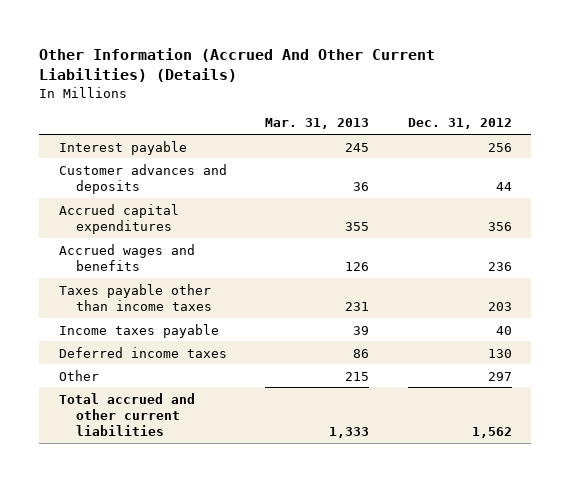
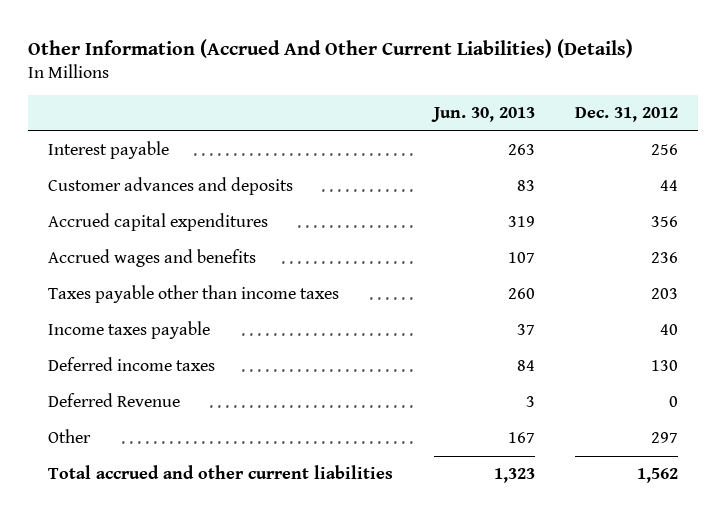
[265,118,370,130] Mar. 31, 2013 -> none
none -> [430,107,535,123] Jun. 30, 2013
none -> [48,393,181,408] Deferred Revenue

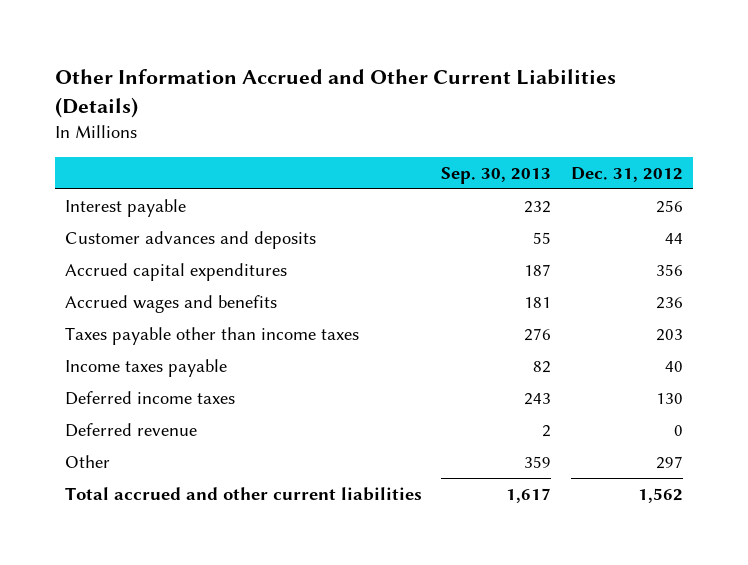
[27,38,633,58] Other Information (Accrued And Other Current Liabilities) (Details) -> [54,68,616,118] Other Information Accrued and Other Current Liabilities (Details)
[430,107,535,123] Jun. 30, 2013 -> none
none -> [441,166,552,184] Sep. 30, 2013
[48,393,181,408] Deferred Revenue -> [64,423,197,438] Deferred revenue

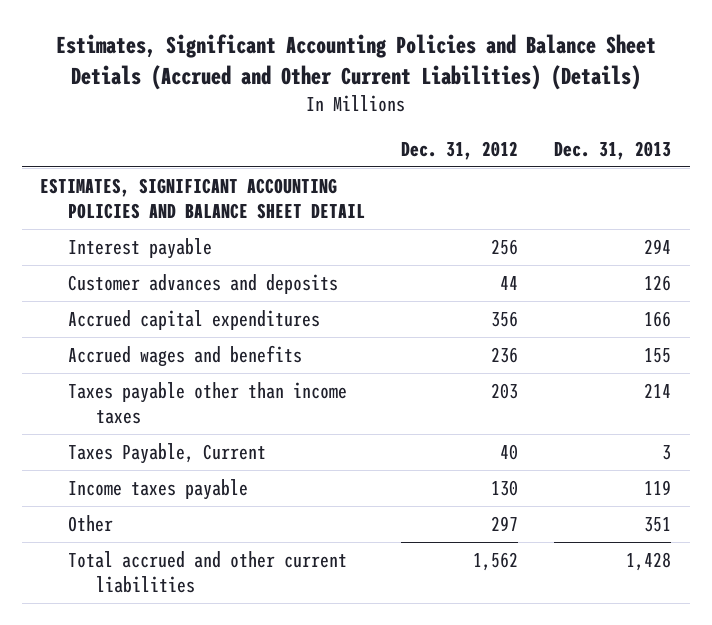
[54,68,616,118] Other Information Accrued and Other Current Liabilities (Details) -> [55,34,656,91] Estimates, Significant Accounting Policies and Balance Sheet Detials (Accrued and Other Current Liabilities) (Details)
[441,166,552,184] Sep. 30, 2013 -> none
none -> [554,140,672,160] Dec. 31, 2013
none -> [40,177,366,219] ESTIMATES, SIGNIFICANT ACCOUNTING POLICIES AND BALANCE SHEET DETAIL
[64,391,235,406] Deferred income taxes -> none
[64,423,197,438] Deferred revenue -> none
none -> [68,442,267,464] Taxes Payable, Current
[665,361,684,373] 40 -> [491,479,519,496] 130

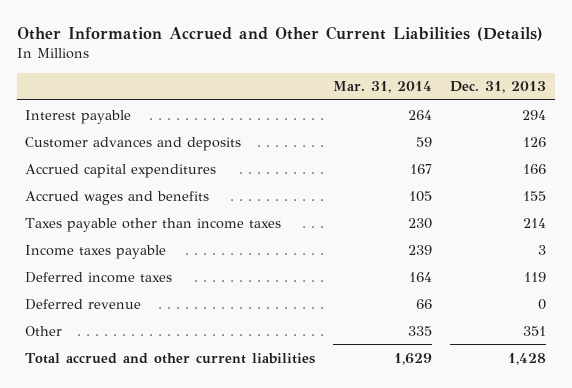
[55,34,656,91] Estimates, Significant Accounting Policies and Balance Sheet Detials (Accrued and Other Current Liabilities) (Details) -> [16,26,543,42] Other Information Accrued and Other Current Liabilities (Details)
[401,140,519,160] Dec. 31, 2012 -> none
none -> [333,81,433,94] Mar. 31, 2014
[40,177,366,219] ESTIMATES, SIGNIFICANT ACCOUNTING POLICIES AND BALANCE SHEET DETAIL -> none
[68,442,267,464] Taxes Payable, Current -> [25,244,167,259] Income taxes payable
[68,478,249,500] Income taxes payable -> [25,271,173,283] Deferred income taxes
none -> [25,298,142,310] Deferred revenue

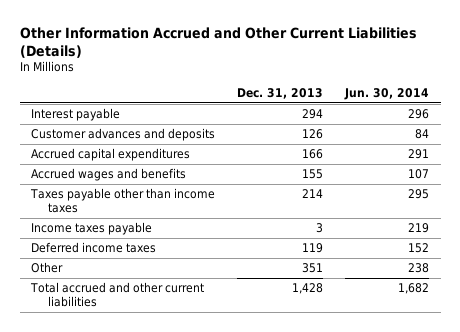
[333,81,433,94] Mar. 31, 2014 -> none
none -> [344,88,430,101] Jun. 30, 2014
[25,298,142,310] Deferred revenue -> none

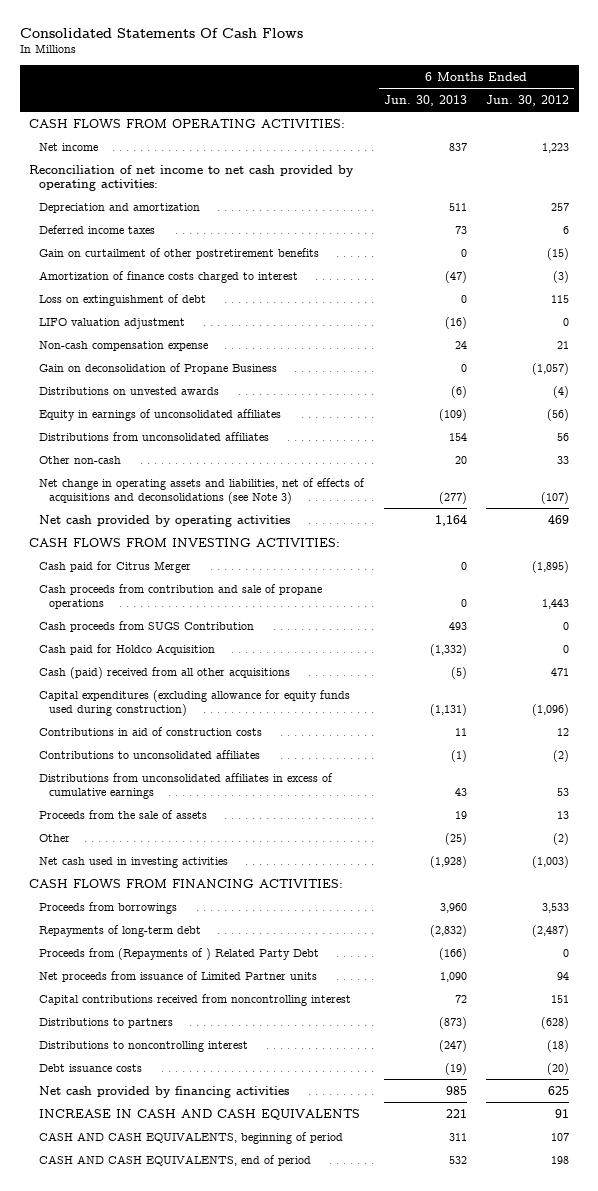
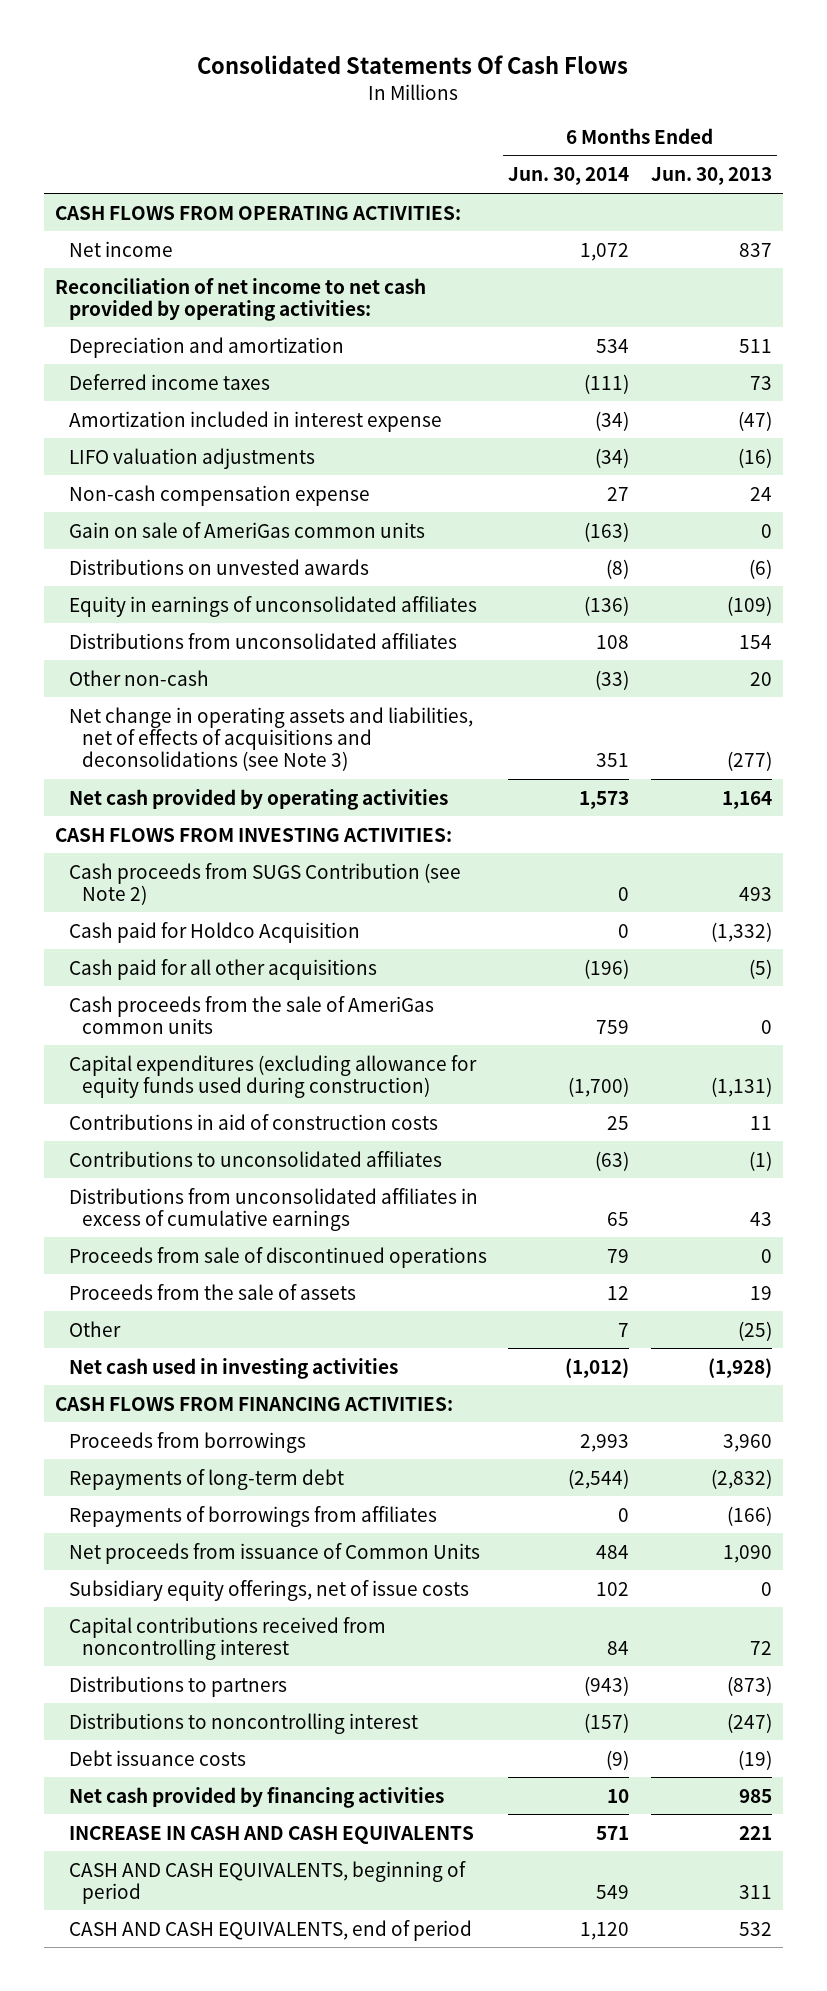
[485,94,569,106] Jun. 30, 2012 -> none
none -> [508,167,630,186] Jun. 30, 2014
[39,247,320,259] Gain on curtailment of other postretirement benefits -> none
[39,293,207,306] Loss on extinguishment of debt -> none
[39,270,299,283] Amortization of finance costs charged to interest -> [68,410,442,432] Amortization included in interest expense
[39,317,186,329] LIFO valuation adjustment -> [68,447,315,469] LIFO valuation adjustments
[39,362,278,374] Gain on deconsolidation of Propane Business -> none
none -> [68,521,425,538] Gain on sale of AmeriGas common units
[39,560,192,573] Cash paid for Citrus Merger -> none
[39,583,323,609] Cash proceeds from contribution and sale of propane operations -> none
[39,620,255,632] Cash proceeds from SUGS Contribution -> [68,862,461,905] Cash proceeds from SUGS Contribution (see Note 2)
[39,666,291,679] Cash (paid) received from all other acquisitions -> [68,958,377,980] Cash paid for all other acquisitions
none -> [68,995,434,1034] Cash proceeds from the sale of AmeriGas common units
none -> [68,1246,487,1268] Proceeds from sale of discontinued operations
[39,947,320,960] Proceeds from (Repayments of ) Related Party Debt -> [68,1505,437,1527] Repayments of borrowings from affiliates
[39,970,318,982] Net proceeds from issuance of Limited Partner units -> [68,1542,480,1564] Net proceeds from issuance of Common Units
none -> [68,1579,469,1601] Subsidiary equity offerings, net of issue costs

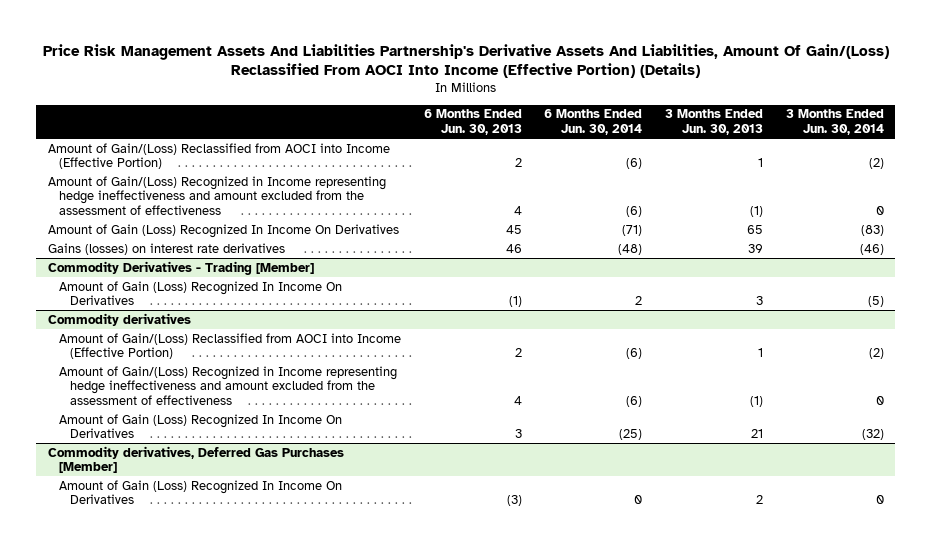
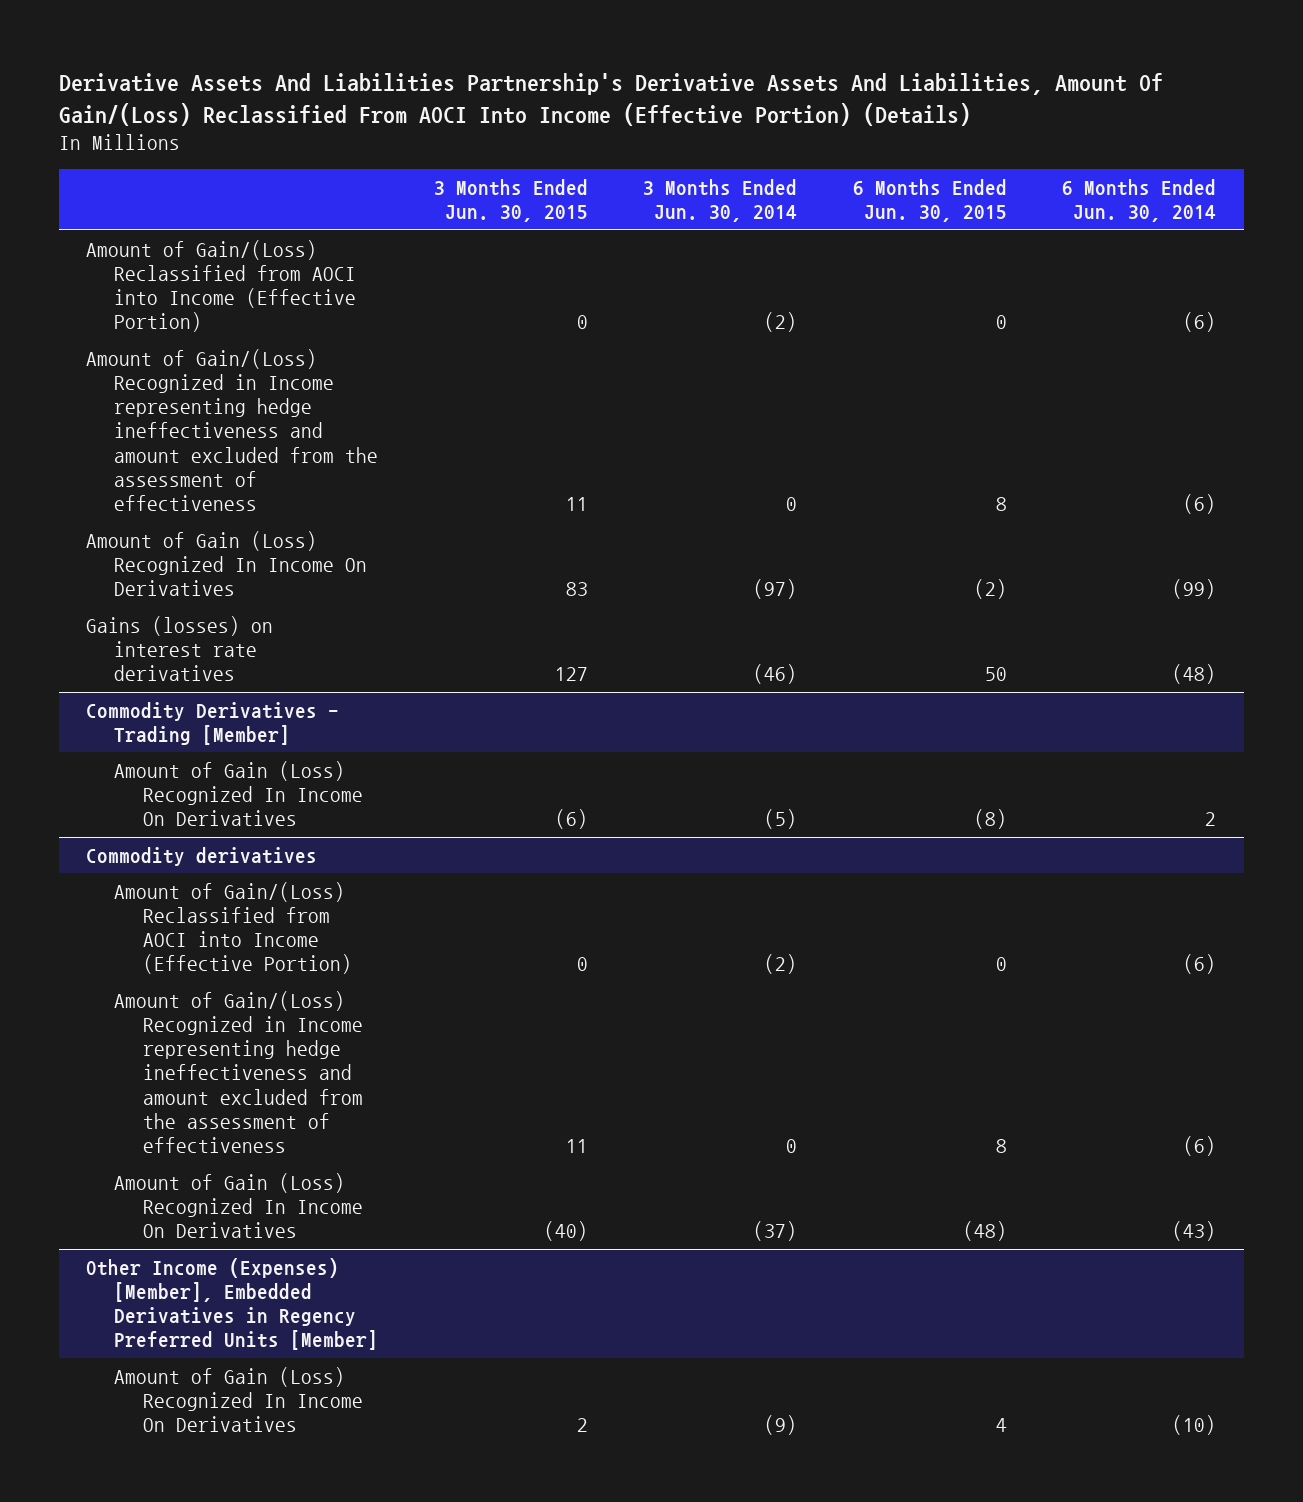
[42,43,889,79] Price Risk Management Assets And Liabilities Partnership's Derivative Assets And Liabilities, Amount Of Gain/(Loss) Reclassified From AOCI Into Income (Effective Portion) (Details) -> [58,73,1163,126] Derivative Assets And Liabilities Partnership's Derivative Assets And Liabilities, Amount Of Gain/(Loss) Reclassified From AOCI Into Income (Effective Portion) (Details)
[423,109,522,136] 6 Months Ended Jun. 30, 2013 -> none
[665,109,764,136] 3 Months Ended Jun. 30, 2013 -> none
none -> [433,179,588,223] 3 Months Ended Jun. 30, 2015
none -> [852,179,1007,223] 6 Months Ended Jun. 30, 2015
[622,224,643,236] (71) -> [1172,579,1217,600] (99)
[860,224,884,236] (83) -> [753,579,798,600] (97)
[47,445,344,474] Commodity derivatives, Deferred Gas Purchases [Member] -> none
[619,429,643,441] (25) -> [1172,1221,1217,1242] (43)
[861,429,884,441] (32) -> [753,1221,798,1242] (37)
none -> [86,1257,379,1351] Other Income (Expenses) [Member], Embedded Derivatives in Regency Preferred Units [Member]
[634,495,643,505] 0 -> [1172,1415,1217,1436] (10)
[875,495,884,505] 0 -> [764,1415,798,1436] (9)

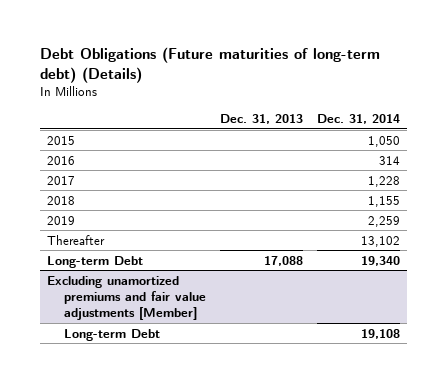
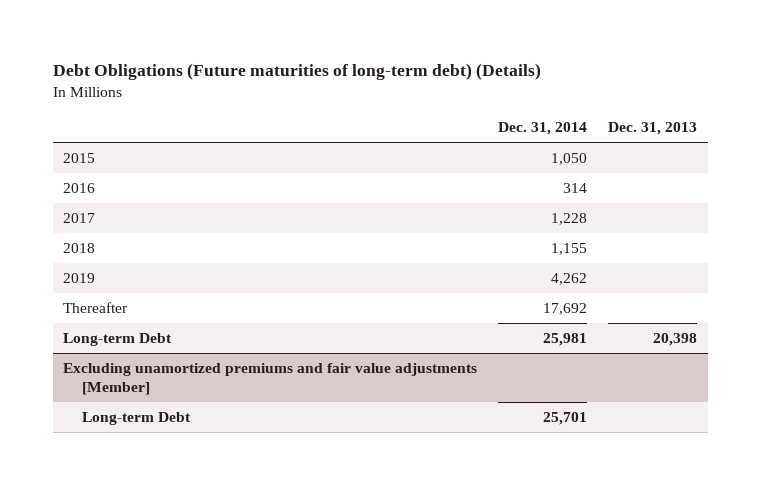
[368,215,401,227] 2,259 -> [551,272,588,285] 4,262
[361,235,401,247] 13,102 -> [543,302,588,315] 17,692
[264,255,304,266] 17,088 -> [653,332,698,346] 20,398
[361,255,401,266] 19,340 -> [543,332,588,346] 25,981
[361,328,401,339] 19,108 -> [543,411,588,425] 25,701

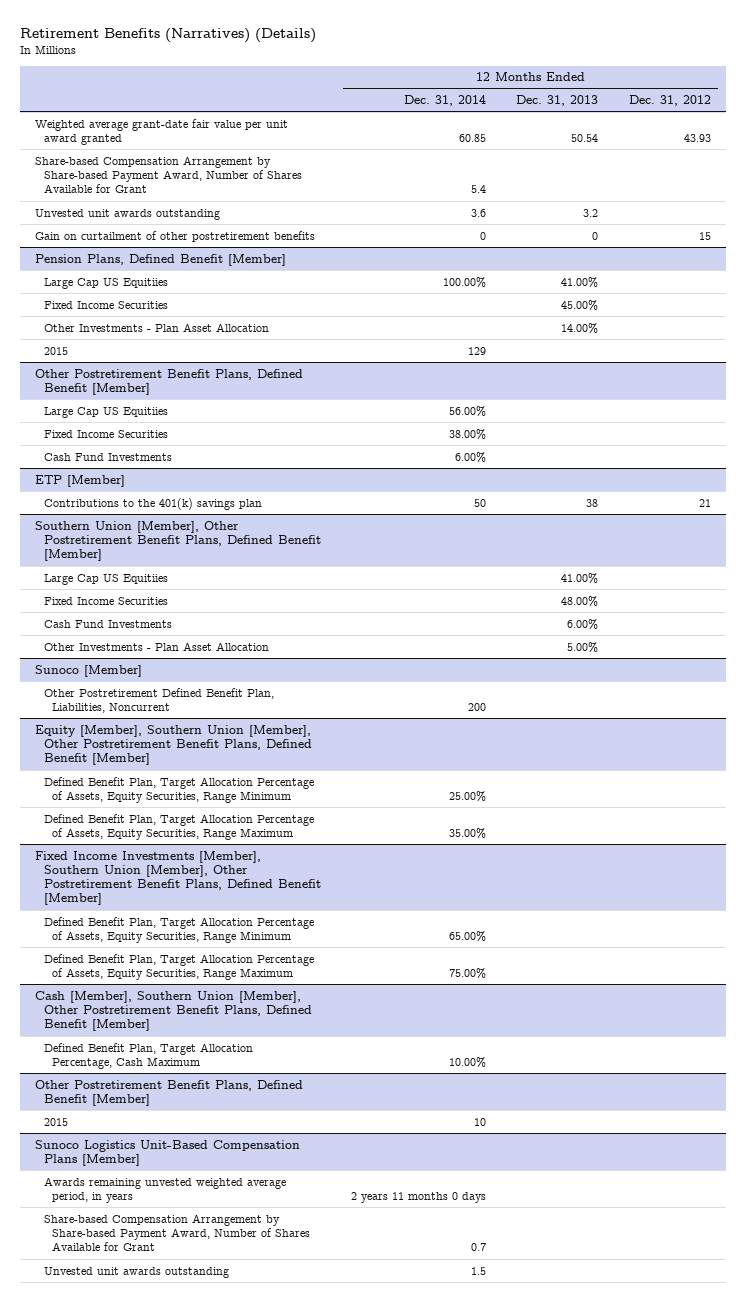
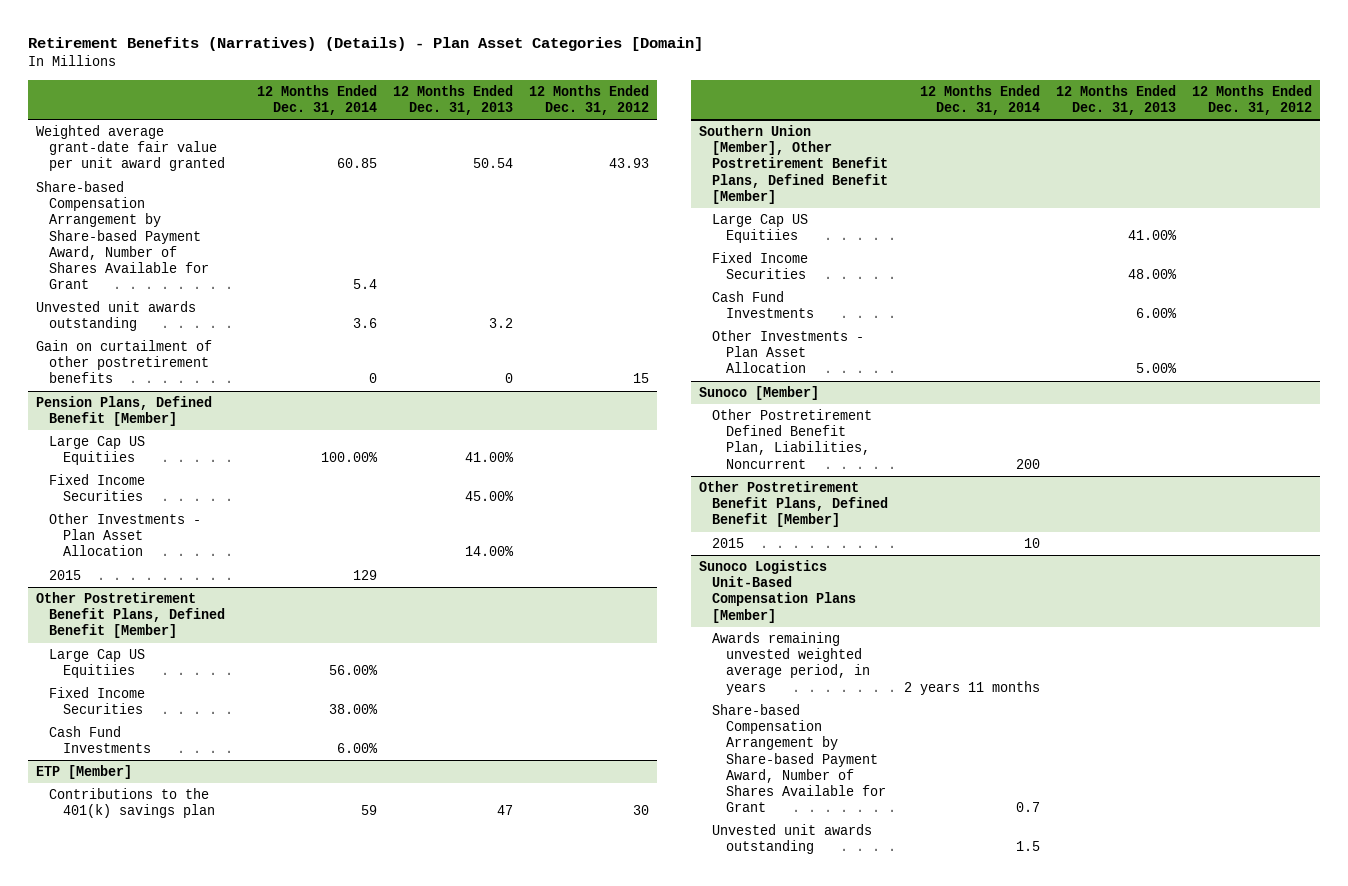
[20,28,317,44] Retirement Benefits (Narratives) (Details) -> [27,37,703,52] Retirement Benefits (Narratives) (Details) - Plan Asset Categories [Domain]
[473,498,486,507] 50 -> [361,805,378,816] 59
[586,498,599,507] 38 -> [497,805,514,816] 47
[698,498,711,507] 21 -> [633,805,650,816] 30
[35,724,312,766] Equity [Member], Southern Union [Member], Other Postretirement Benefit Plans, Defined Benefit [Member] -> none
[43,776,314,803] Defined Benefit Plan, Target Allocation Percentage of Assets, Equity Securities, Range Minimum -> none
[43,813,314,840] Defined Benefit Plan, Target Allocation Percentage of Assets, Equity Securities, Range Maximum -> none
[35,850,321,906] Fixed Income Investments [Member], Southern Union [Member], Other Postretirement Benefit Plans, Defined Benefit [Member] -> none
[43,916,314,943] Defined Benefit Plan, Target Allocation Percentage of Assets, Equity Securities, Range Minimum -> none
[43,953,314,980] Defined Benefit Plan, Target Allocation Percentage of Assets, Equity Securities, Range Maximum -> none
[35,990,312,1032] Cash [Member], Southern Union [Member], Other Postretirement Benefit Plans, Defined Benefit [Member] -> none
[43,1042,253,1069] Defined Benefit Plan, Target Allocation Percentage, Cash Maximum -> none
[350,1191,486,1203] 2 years 11 months 0 days -> [904,680,1041,695] 2 years 11 months

